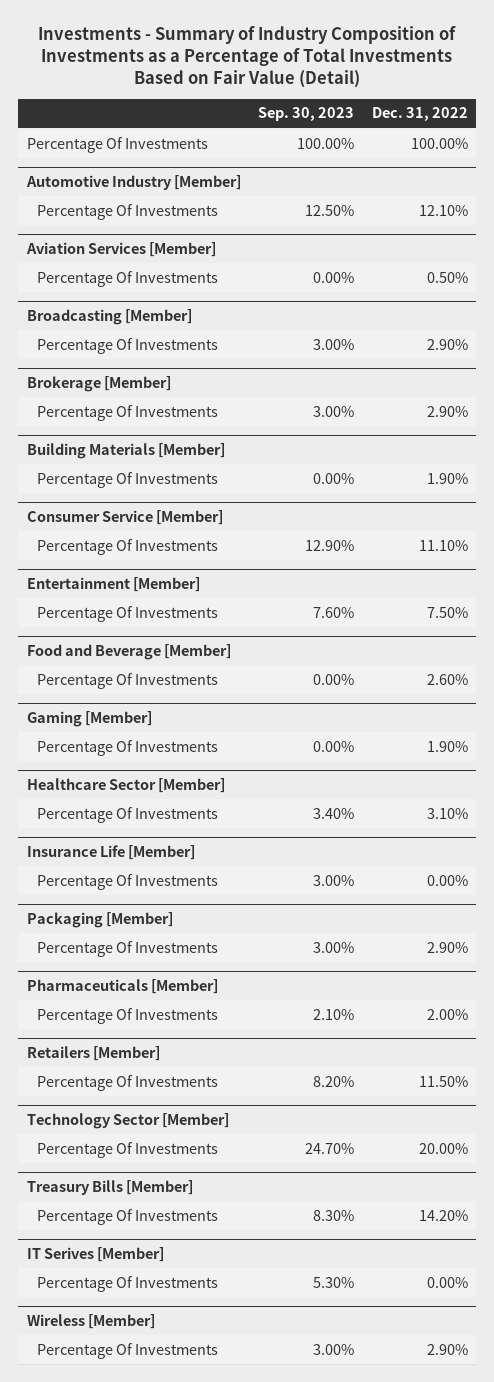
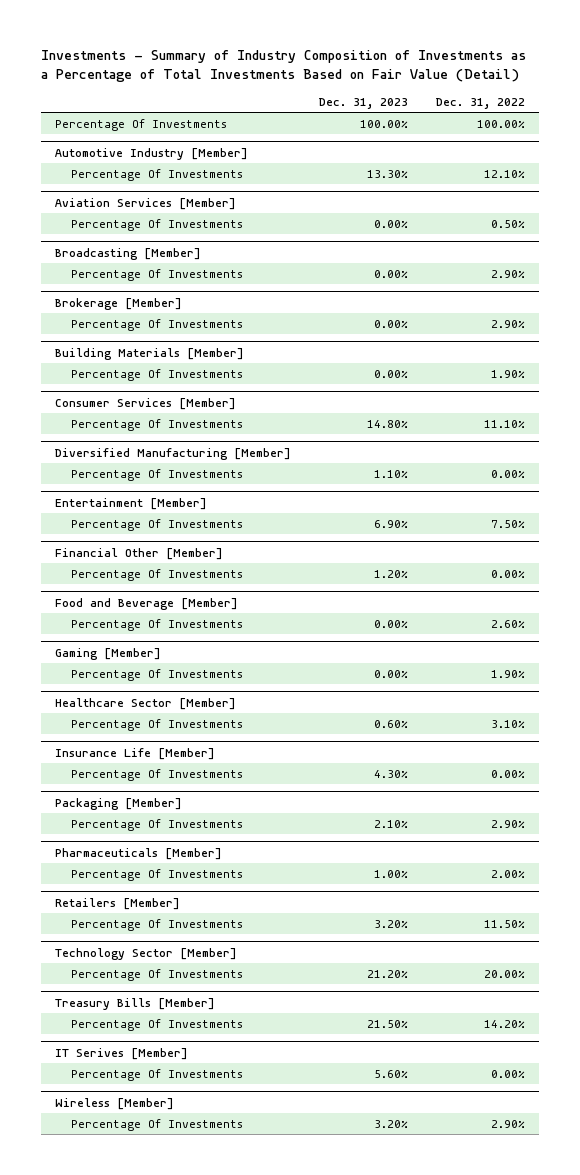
[258,107,355,122] Sep. 30, 2023 -> none
none -> [318,97,408,109] Dec. 31, 2023
[26,509,223,525] Consumer Service [Member] -> [55,397,237,410] Consumer Services [Member]
none -> [55,447,292,460] Diversified Manufacturing [Member]
none -> [71,468,244,481] Percentage Of Investments
none -> [55,547,224,560] Financial Other [Member]
none -> [71,568,244,581] Percentage Of Investments

